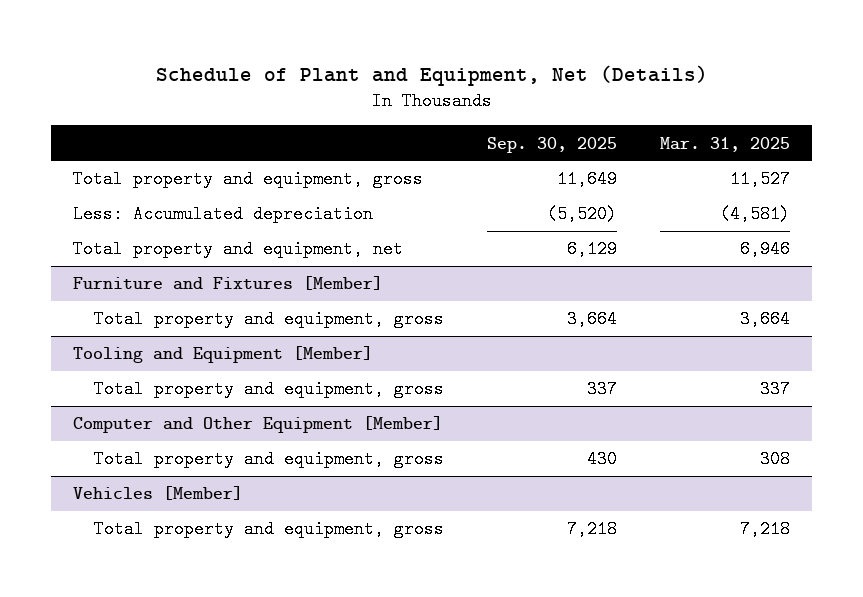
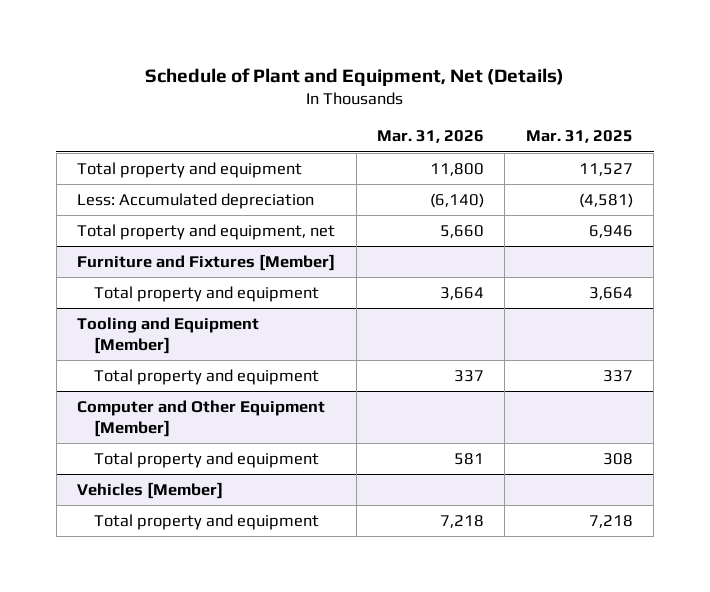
[487,136,618,153] Sep. 30, 2025 -> none
none -> [377,130,485,144] Mar. 31, 2026
[72,170,423,189] Total property and equipment, gross -> [77,161,303,178] Total property and equipment
[94,310,445,329] Total property and equipment, gross -> [94,285,320,302] Total property and equipment
[94,380,445,399] Total property and equipment, gross -> [94,368,320,385] Total property and equipment
[94,450,445,469] Total property and equipment, gross -> [94,451,320,468] Total property and equipment
[94,520,445,539] Total property and equipment, gross -> [94,513,320,530] Total property and equipment

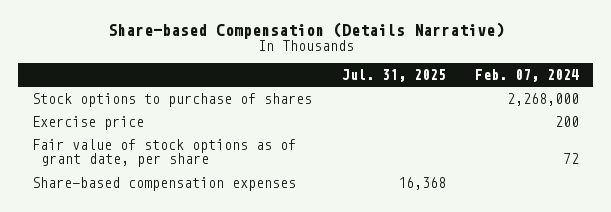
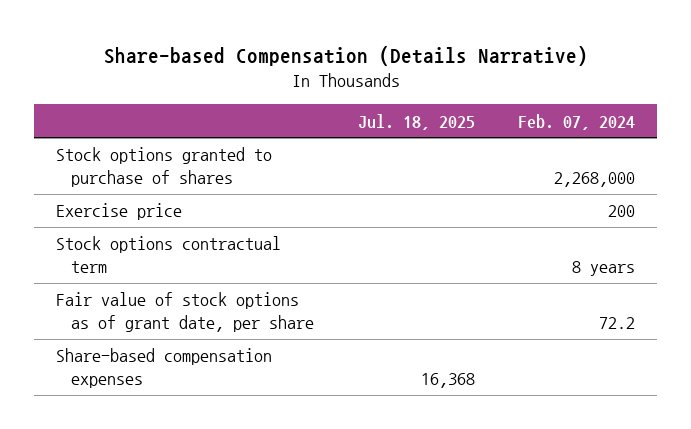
[341,69,446,83] Jul. 31, 2025 -> none
none -> [357,113,475,130] Jul. 18, 2025
[32,93,313,108] Stock options to purchase of shares -> [55,147,272,187] Stock options granted to purchase of shares
none -> [55,236,281,273] Stock options contractual term
[562,153,579,165] 72 -> [599,316,636,329] 72.2

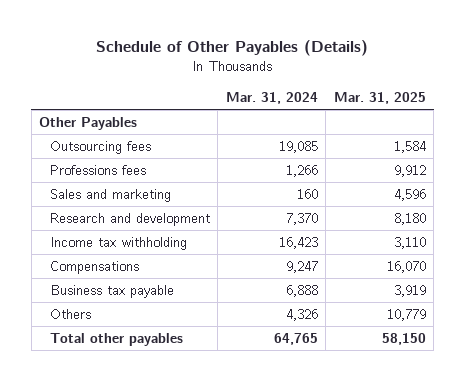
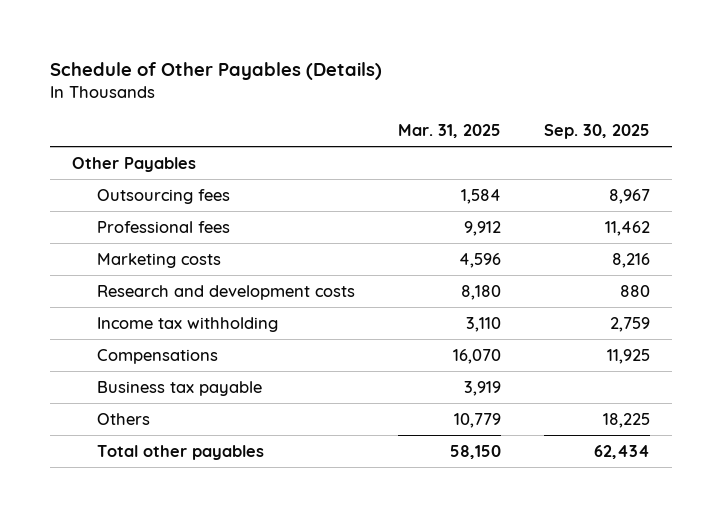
[225,91,318,104] Mar. 31, 2024 -> none
none -> [544,123,651,139] Sep. 30, 2025
[50,164,147,175] Professions fees -> [97,220,231,233] Professional fees
[50,188,172,202] Sales and marketing -> [97,252,222,268] Marketing costs
[50,212,211,226] Research and development -> [97,284,356,300] Research and development costs

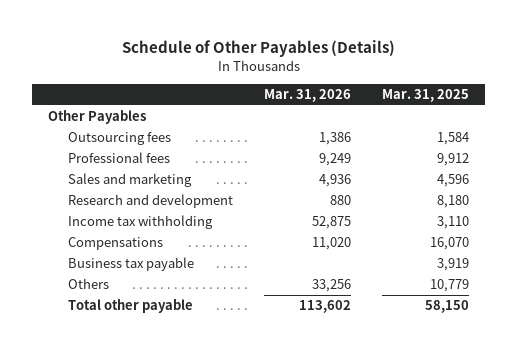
[544,123,651,139] Sep. 30, 2025 -> none
none -> [264,89,352,103] Mar. 31, 2026
[97,252,222,268] Marketing costs -> [67,173,192,188] Sales and marketing
[97,284,356,300] Research and development costs -> [67,194,233,209] Research and development
[97,444,265,460] Total other payables -> [67,299,193,314] Total other payable

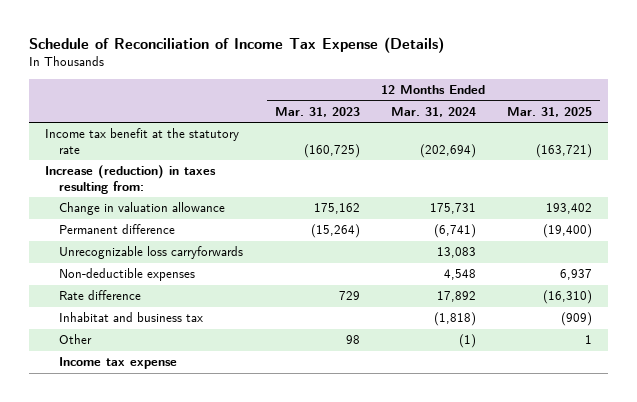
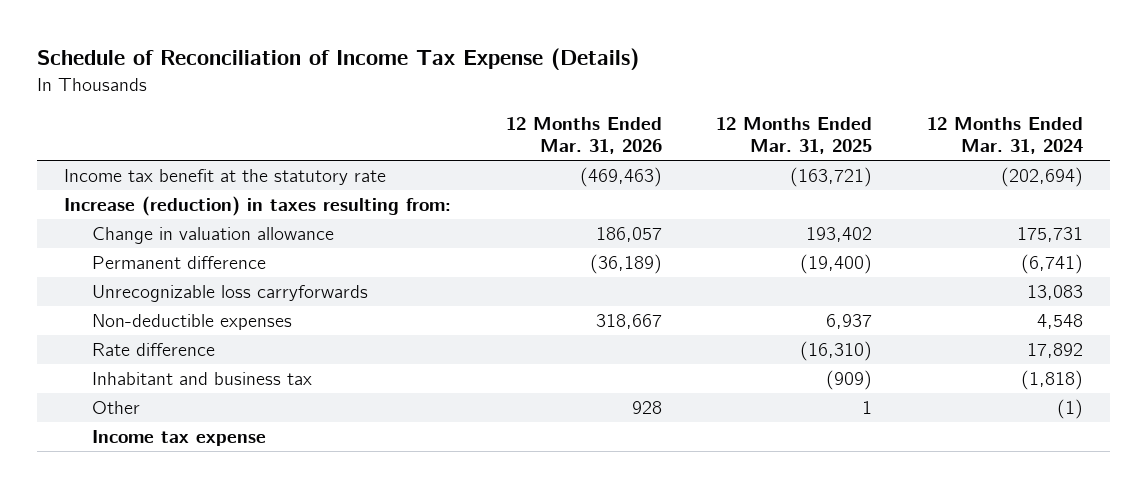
[274,106,360,117] Mar. 31, 2023 -> none
none -> [505,116,662,155] 12 Months Ended Mar. 31, 2026
[59,312,204,323] Inhabitat and business tax -> [92,371,313,385] Inhabitant and business tax

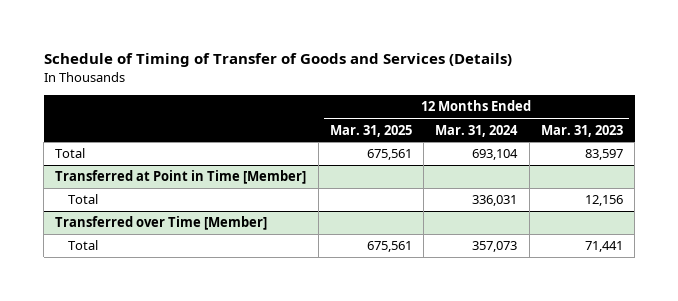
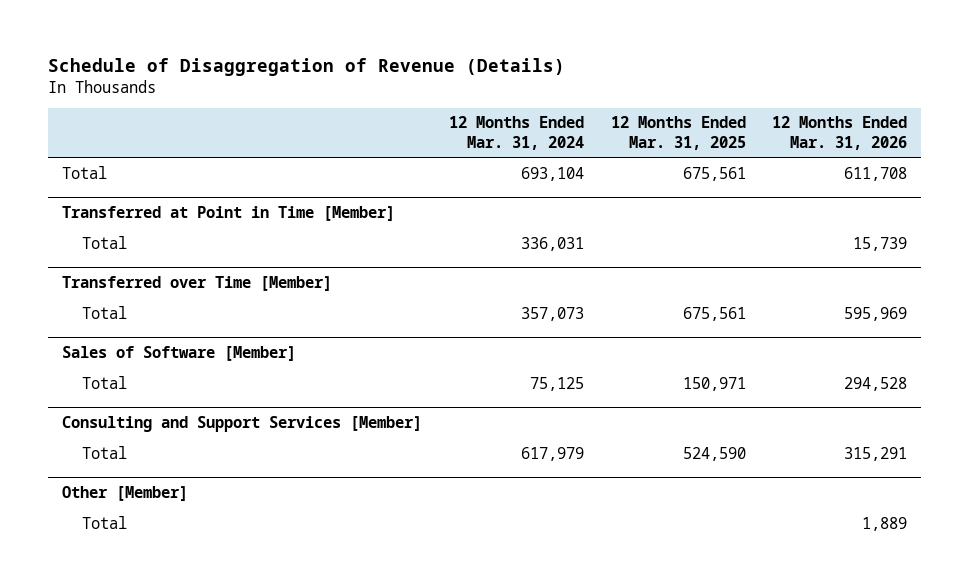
[43,53,512,68] Schedule of Timing of Transfer of Goods and Services (Details) -> [48,57,566,76] Schedule of Disaggregation of Revenue (Details)
[540,124,623,137] Mar. 31, 2023 -> none
none -> [772,116,908,150] 12 Months Ended Mar. 31, 2026
none -> [61,346,296,362] Sales of Software [Member]
none -> [82,375,128,389] Total
none -> [61,416,422,433] Consulting and Support Services [Member]
none -> [82,445,128,459] Total
none -> [61,486,188,502] Other [Member]
none -> [82,515,128,529] Total

